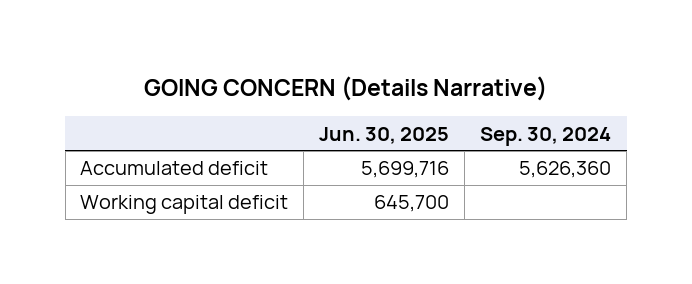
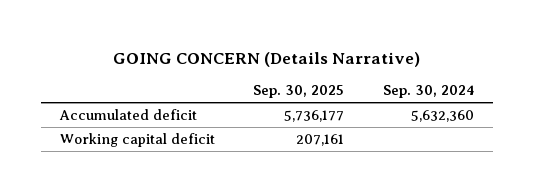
[319,126,450,144] Jun. 30, 2025 -> none
none -> [253,85,345,99] Sep. 30, 2025
[519,161,612,179] 5,626,360 -> [410,110,474,123] 5,632,360

